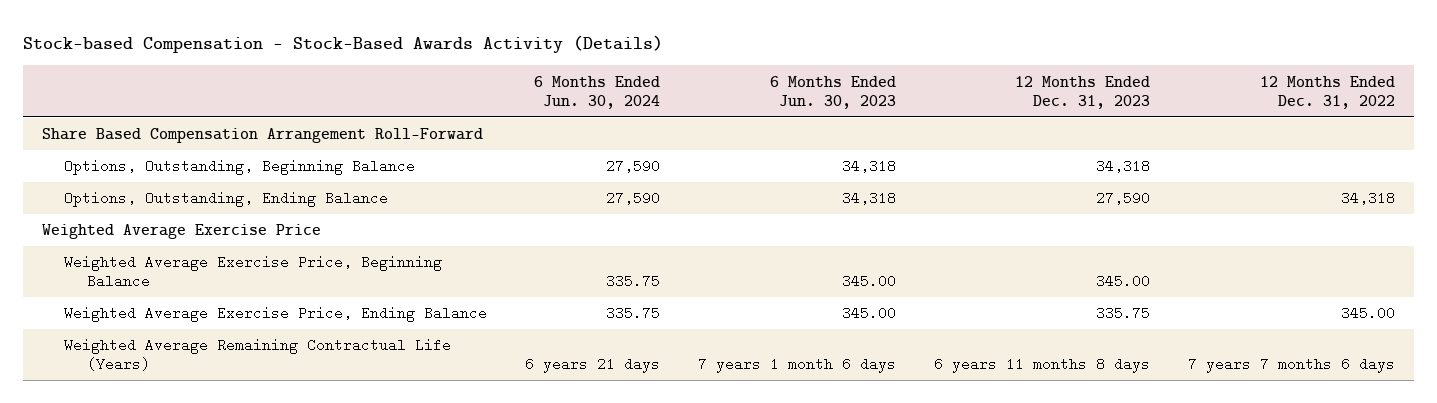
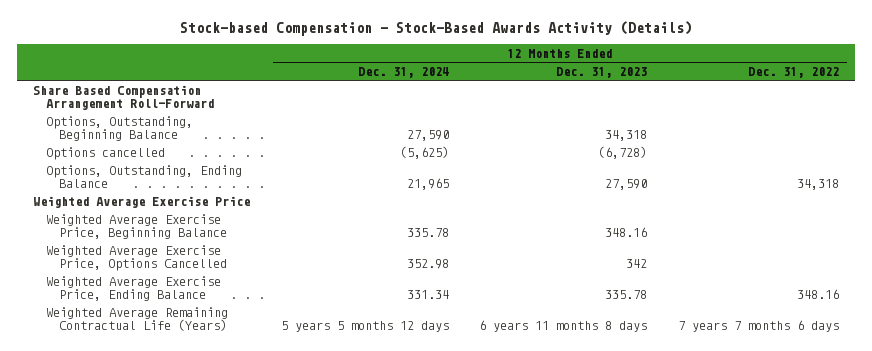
[534,75,661,109] 6 Months Ended Jun. 30, 2024 -> none
[770,75,897,109] 6 Months Ended Jun. 30, 2023 -> none
none -> [357,66,449,78] Dec. 31, 2024
none -> [46,146,166,160] Options cancelled
[1096,274,1151,289] 345.00 -> [605,227,648,238] 348.16
none -> [46,244,228,272] Weighted Average Exercise Price, Options Cancelled
[1096,306,1151,321] 335.75 -> [605,290,648,300] 335.78
[1341,306,1396,321] 345.00 -> [797,289,840,300] 348.16

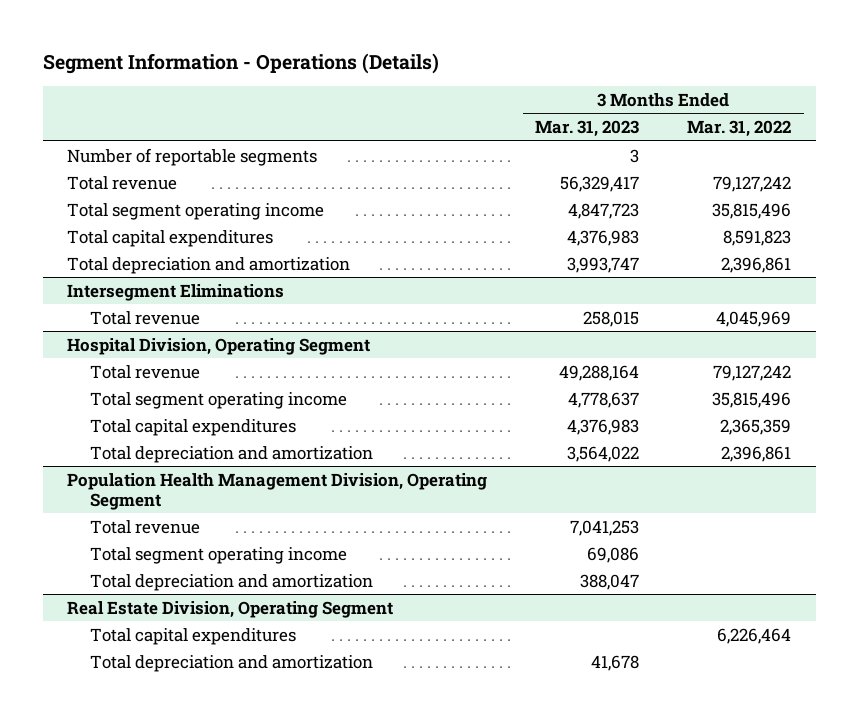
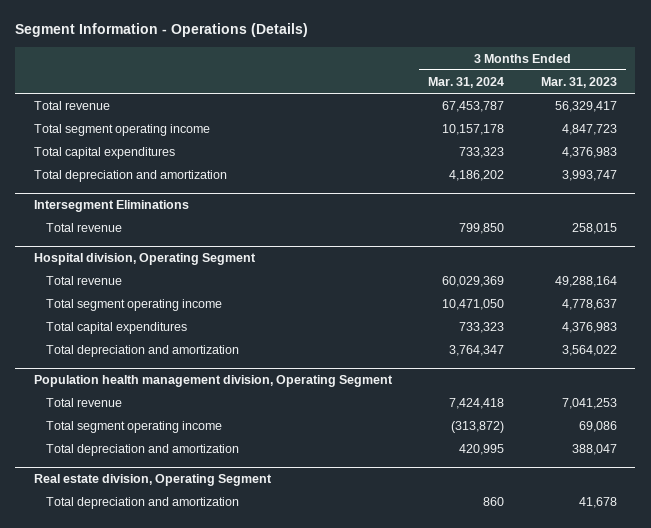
[687,120,792,138] Mar. 31, 2022 -> none
none -> [428,76,505,88] Mar. 31, 2024
[66,147,317,166] Number of reportable segments -> none
[66,337,370,355] Hospital Division, Operating Segment -> [33,253,256,266] Hospital division, Operating Segment
[66,472,487,510] Population Health Management Division, Operating Segment -> [33,375,393,388] Population health management division, Operating Segment
[90,627,297,645] Total capital expenditures -> none
[66,600,393,618] Real Estate Division, Operating Segment -> [33,474,272,487] Real estate division, Operating Segment

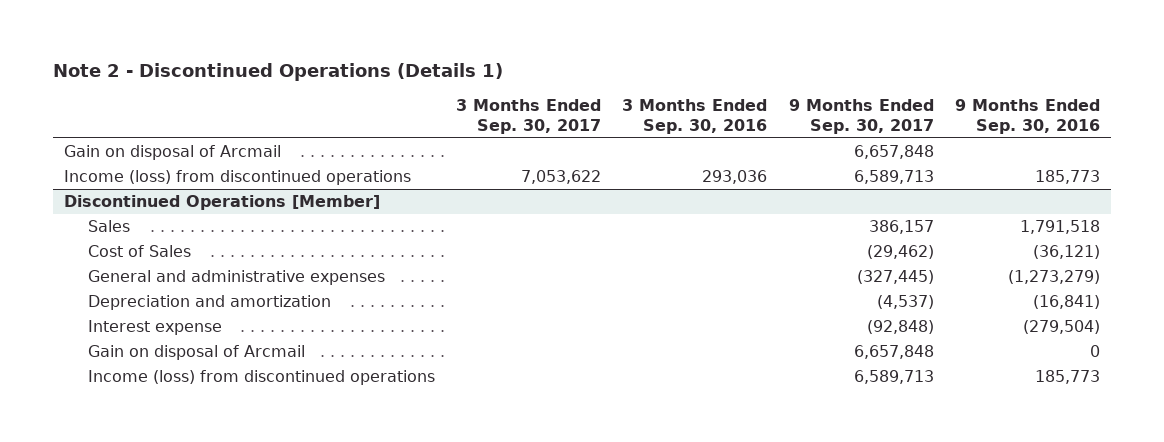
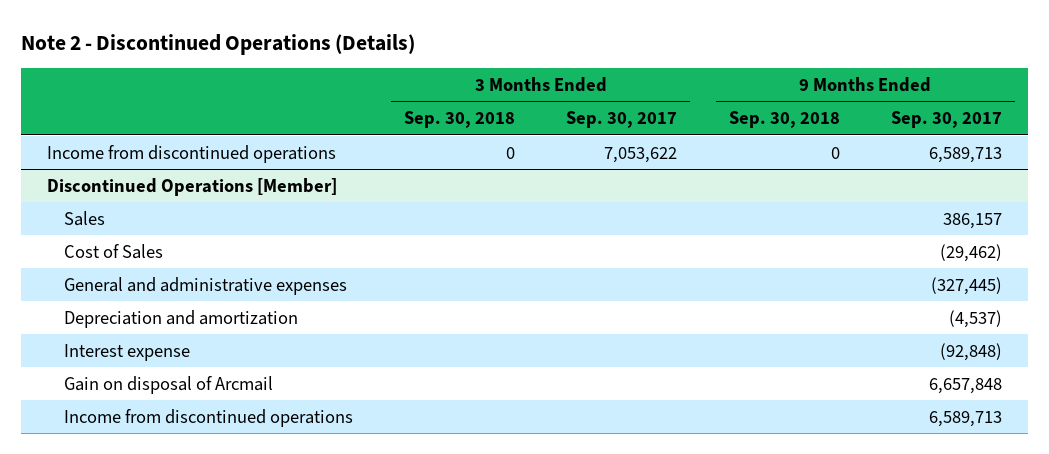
[52,62,503,81] Note 2 - Discontinued Operations (Details 1) -> [21,33,416,55] Note 2 - Discontinued Operations (Details)
[622,98,768,134] 3 Months Ended Sep. 30, 2016 -> none
[954,98,1100,134] 9 Months Ended Sep. 30, 2016 -> none
none -> [403,111,515,129] Sep. 30, 2018
none -> [728,111,840,129] Sep. 30, 2018
[63,145,281,161] Gain on disposal of Arcmail -> none
[63,170,411,186] Income (loss) from discontinued operations -> [46,144,336,163] Income from discontinued operations
[87,370,435,386] Income (loss) from discontinued operations -> [63,408,353,427] Income from discontinued operations

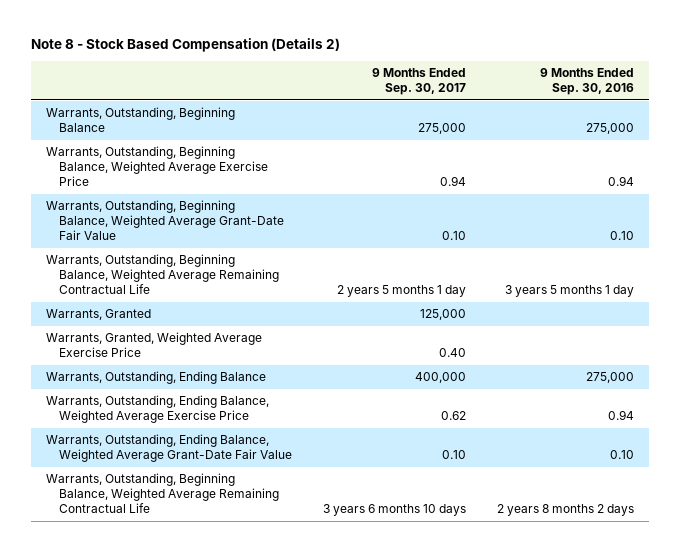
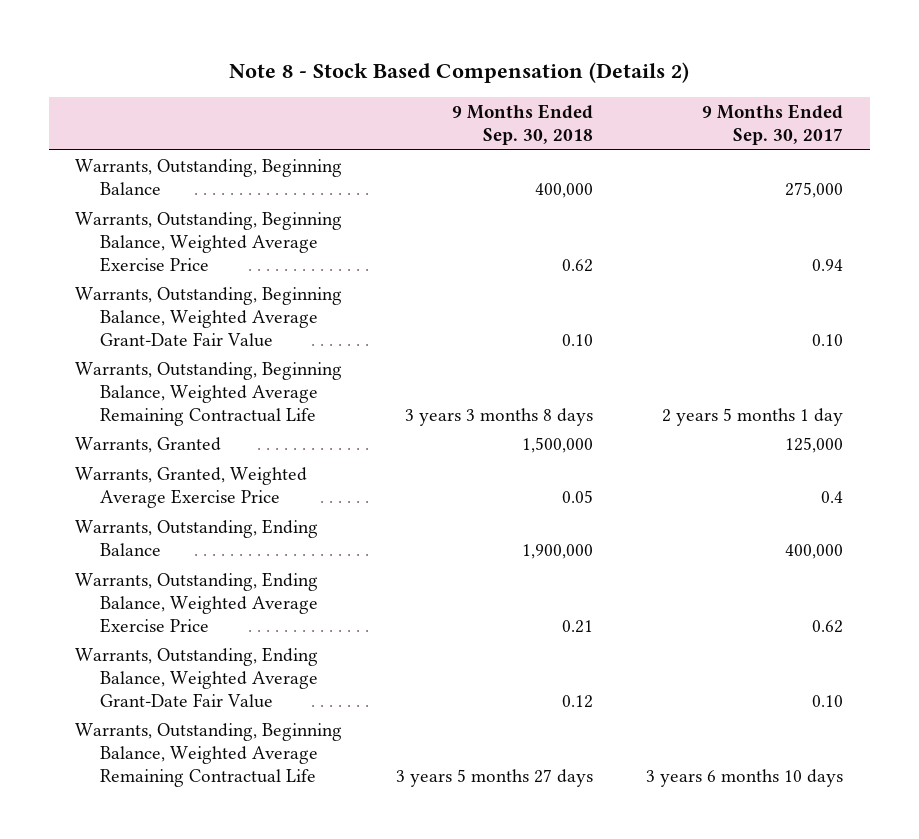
[539,68,634,96] 9 Months Ended Sep. 30, 2016 -> none
none -> [451,104,593,146] 9 Months Ended Sep. 30, 2018
[439,348,467,358] 0.40 -> [821,490,844,503] 0.4

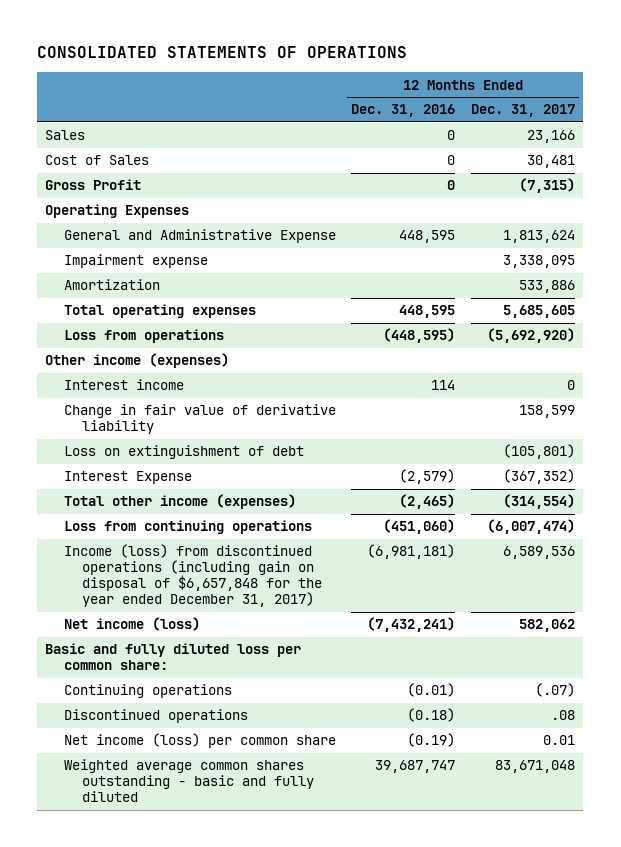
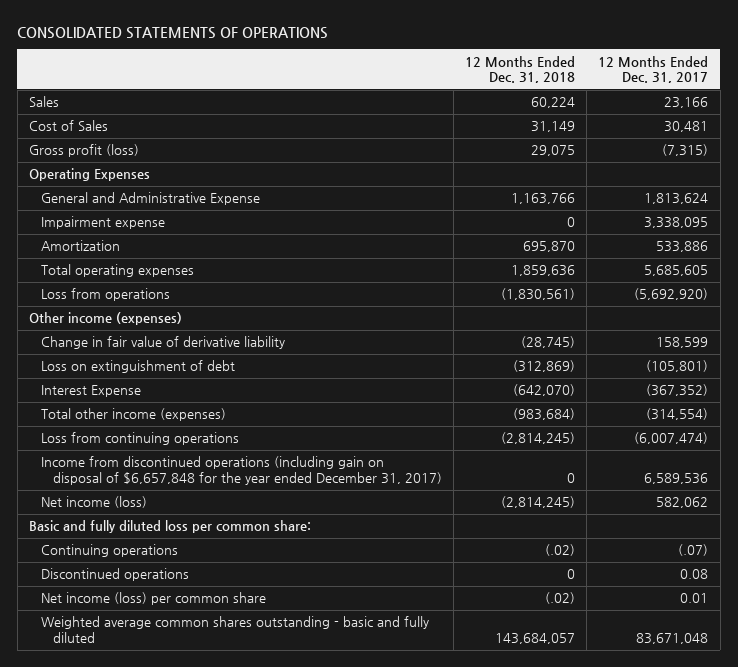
[351,104,456,118] Dec. 31, 2016 -> none
none -> [465,55,576,84] 12 Months Ended Dec. 31, 2018
[45,179,142,191] Gross Profit -> [29,144,140,158] Gross profit (loss)
[63,379,184,391] Interest income -> none
[63,544,322,608] Income (loss) from discontinued operations (including gain on disposal of $6,657,848 for the year ended December 31, 2017) -> [40,456,442,486] Income from discontinued operations (including gain on disposal of $6,657,848 for the year ended December 31, 2017)
[551,710,576,721] .08 -> [680,569,709,580] 0.08

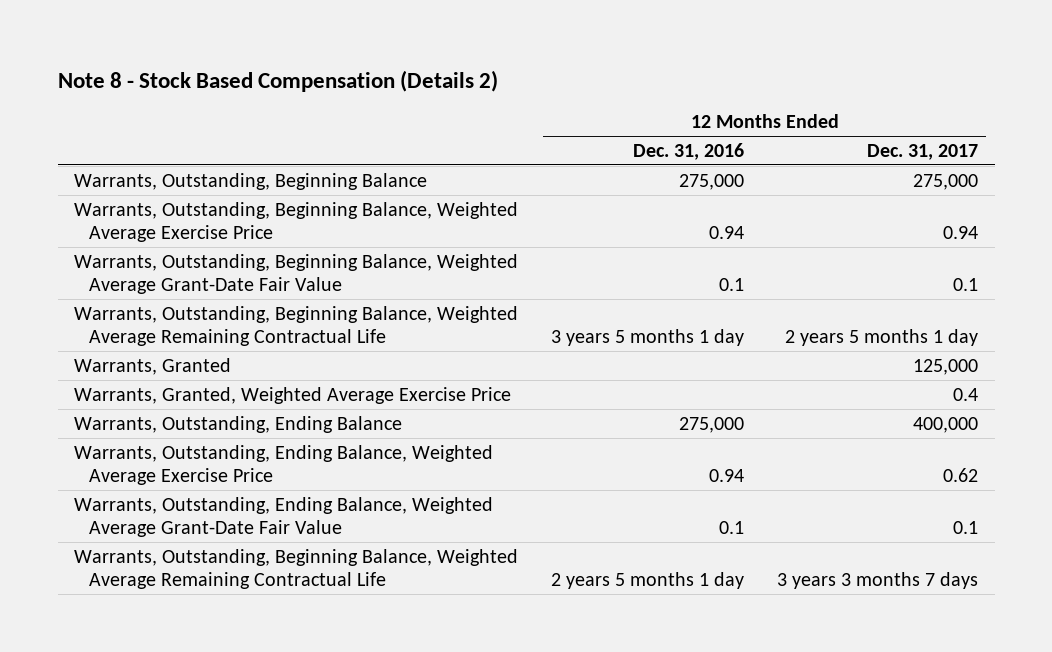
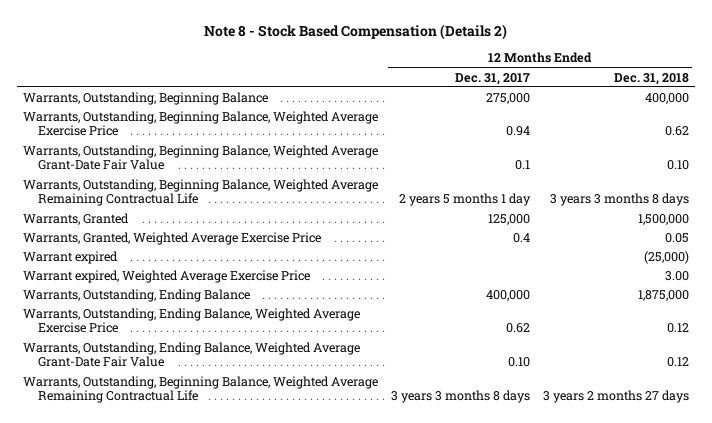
[633,142,745,160] Dec. 31, 2016 -> none
none -> [614,72,690,85] Dec. 31, 2018
none -> [23,251,119,265] Warrant expired
none -> [23,270,311,284] Warrant expired, Weighted Average Exercise Price
[953,521,979,535] 0.1 -> [508,357,531,368] 0.10
[777,572,979,590] 3 years 3 months 7 days -> [391,390,531,404] 3 years 3 months 8 days

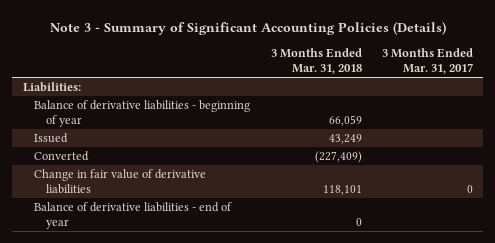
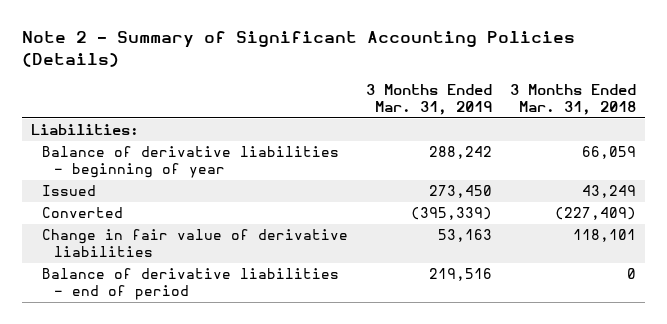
[49,20,446,35] Note 3 - Summary of Significant Accounting Policies (Details) -> [21,31,575,68] Note 2 - Summary of Significant Accounting Policies (Details)
[381,48,473,74] 3 Months Ended Mar. 31, 2017 -> none
none -> [366,84,493,115] 3 Months Ended Mar. 31, 2019
[34,202,233,230] Balance of derivative liabilities - end of year -> [42,268,340,300] Balance of derivative liabilities - end of period

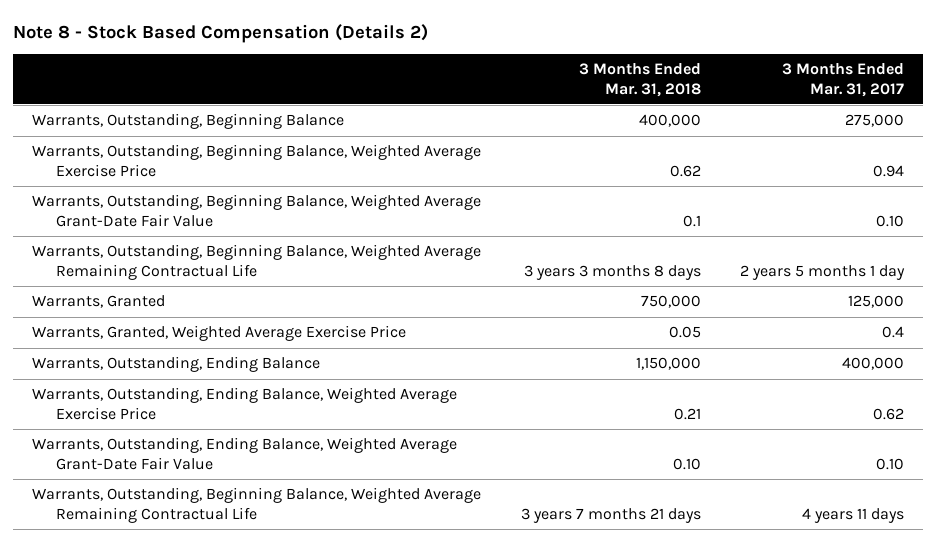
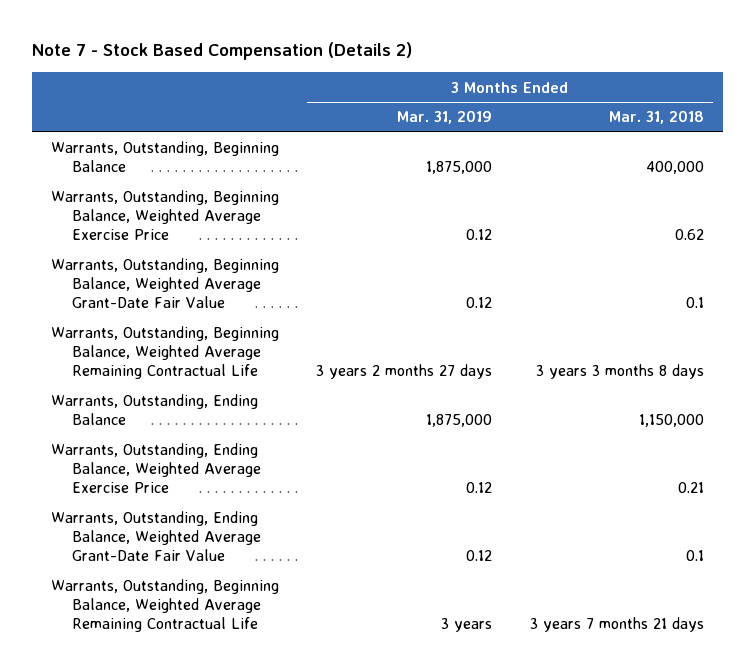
[12,23,428,43] Note 8 - Stock Based Compensation (Details 2) -> [31,42,412,61] Note 7 - Stock Based Compensation (Details 2)
[781,62,904,97] 3 Months Ended Mar. 31, 2017 -> none
none -> [397,110,493,125] Mar. 31, 2019
[32,295,166,309] Warrants, Granted -> none
[32,325,407,342] Warrants, Granted, Weighted Average Exercise Price -> none
[672,458,701,471] 0.10 -> [685,550,704,562] 0.1

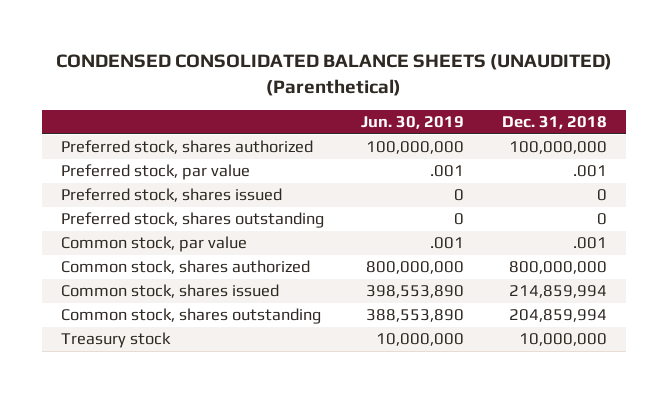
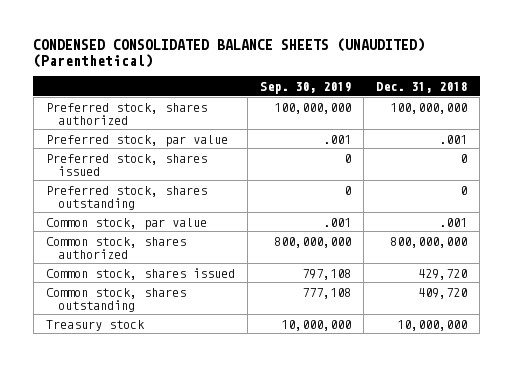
[361,116,465,130] Jun. 30, 2019 -> none
none -> [259,81,351,94] Sep. 30, 2019
[509,285,608,299] 214,859,994 -> [417,268,467,280] 429,720
[509,309,608,323] 204,859,994 -> [417,287,467,299] 409,720

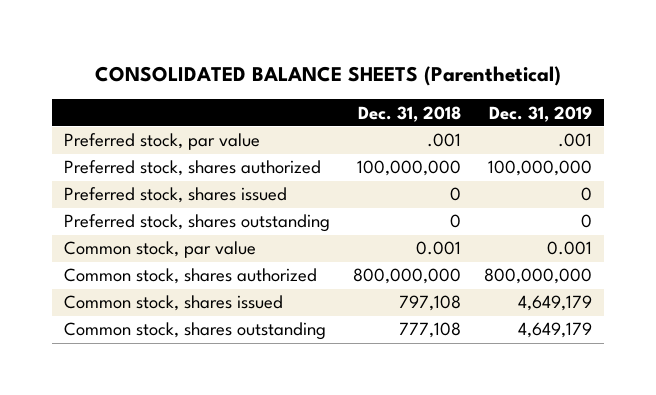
[33,37,426,68] CONDENSED CONSOLIDATED BALANCE SHEETS (UNAUDITED) (Parenthetical) -> [94,65,561,86] CONSOLIDATED BALANCE SHEETS (Parenthetical)
[259,81,351,94] Sep. 30, 2019 -> none
none -> [489,105,593,122] Dec. 31, 2019
[45,102,207,125] Preferred stock, shares authorized -> [63,160,321,177] Preferred stock, shares authorized
[438,217,467,227] .001 -> [415,241,461,256] 0.001
[45,319,145,331] Treasury stock -> none
[417,268,467,280] 429,720 -> [398,295,461,312] 797,108
[417,287,467,299] 409,720 -> [398,322,461,339] 777,108

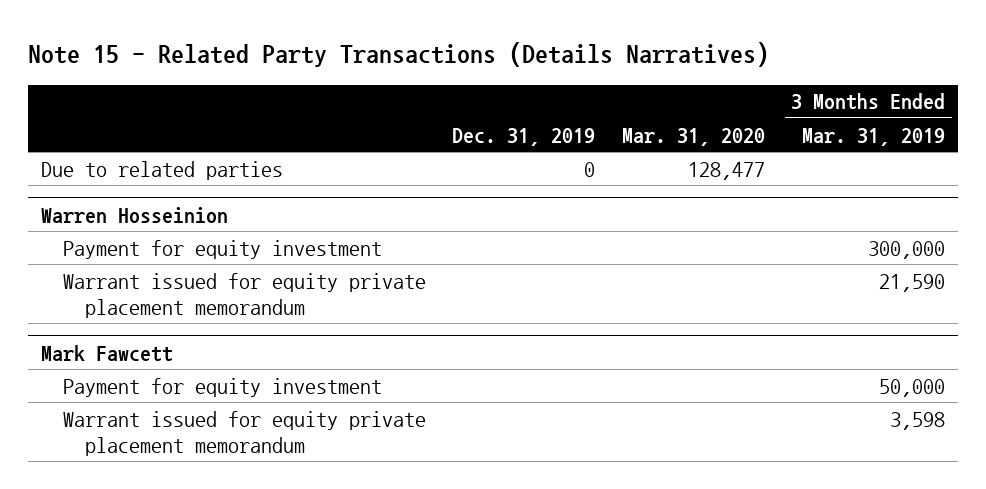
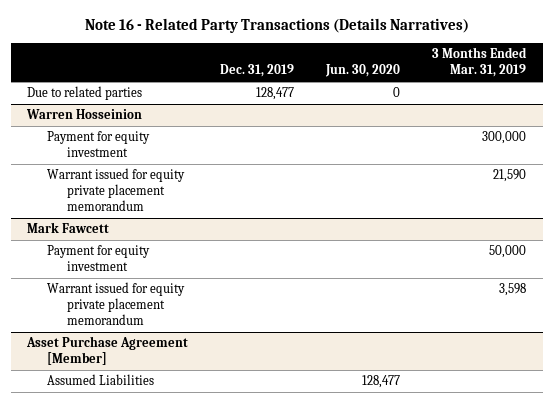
[27,42,769,68] Note 15 - Related Party Transactions (Details Narratives) -> [84,18,469,34] Note 16 - Related Party Transactions (Details Narratives)
[621,127,765,146] Mar. 31, 2020 -> none
none -> [325,64,401,78] Jun. 30, 2020
[584,161,596,177] 0 -> [255,87,294,101] 128,477
none -> [25,336,188,366] Asset Purchase Agreement [Member]
none -> [46,374,154,386] Assumed Liabilities

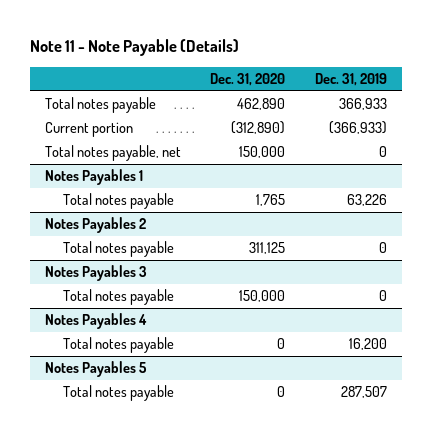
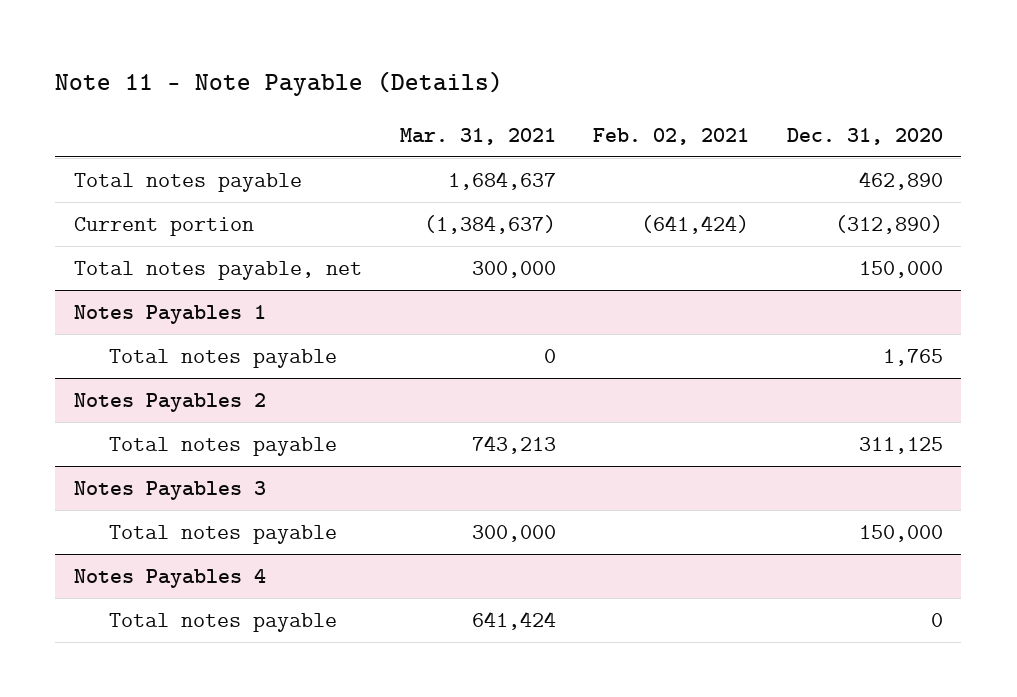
[314,72,387,86] Dec. 31, 2019 -> none
none -> [399,127,556,145] Mar. 31, 2021
none -> [593,127,750,145] Feb. 02, 2021
[44,361,147,378] Notes Payables 5 -> none
[62,385,174,402] Total notes payable -> none

